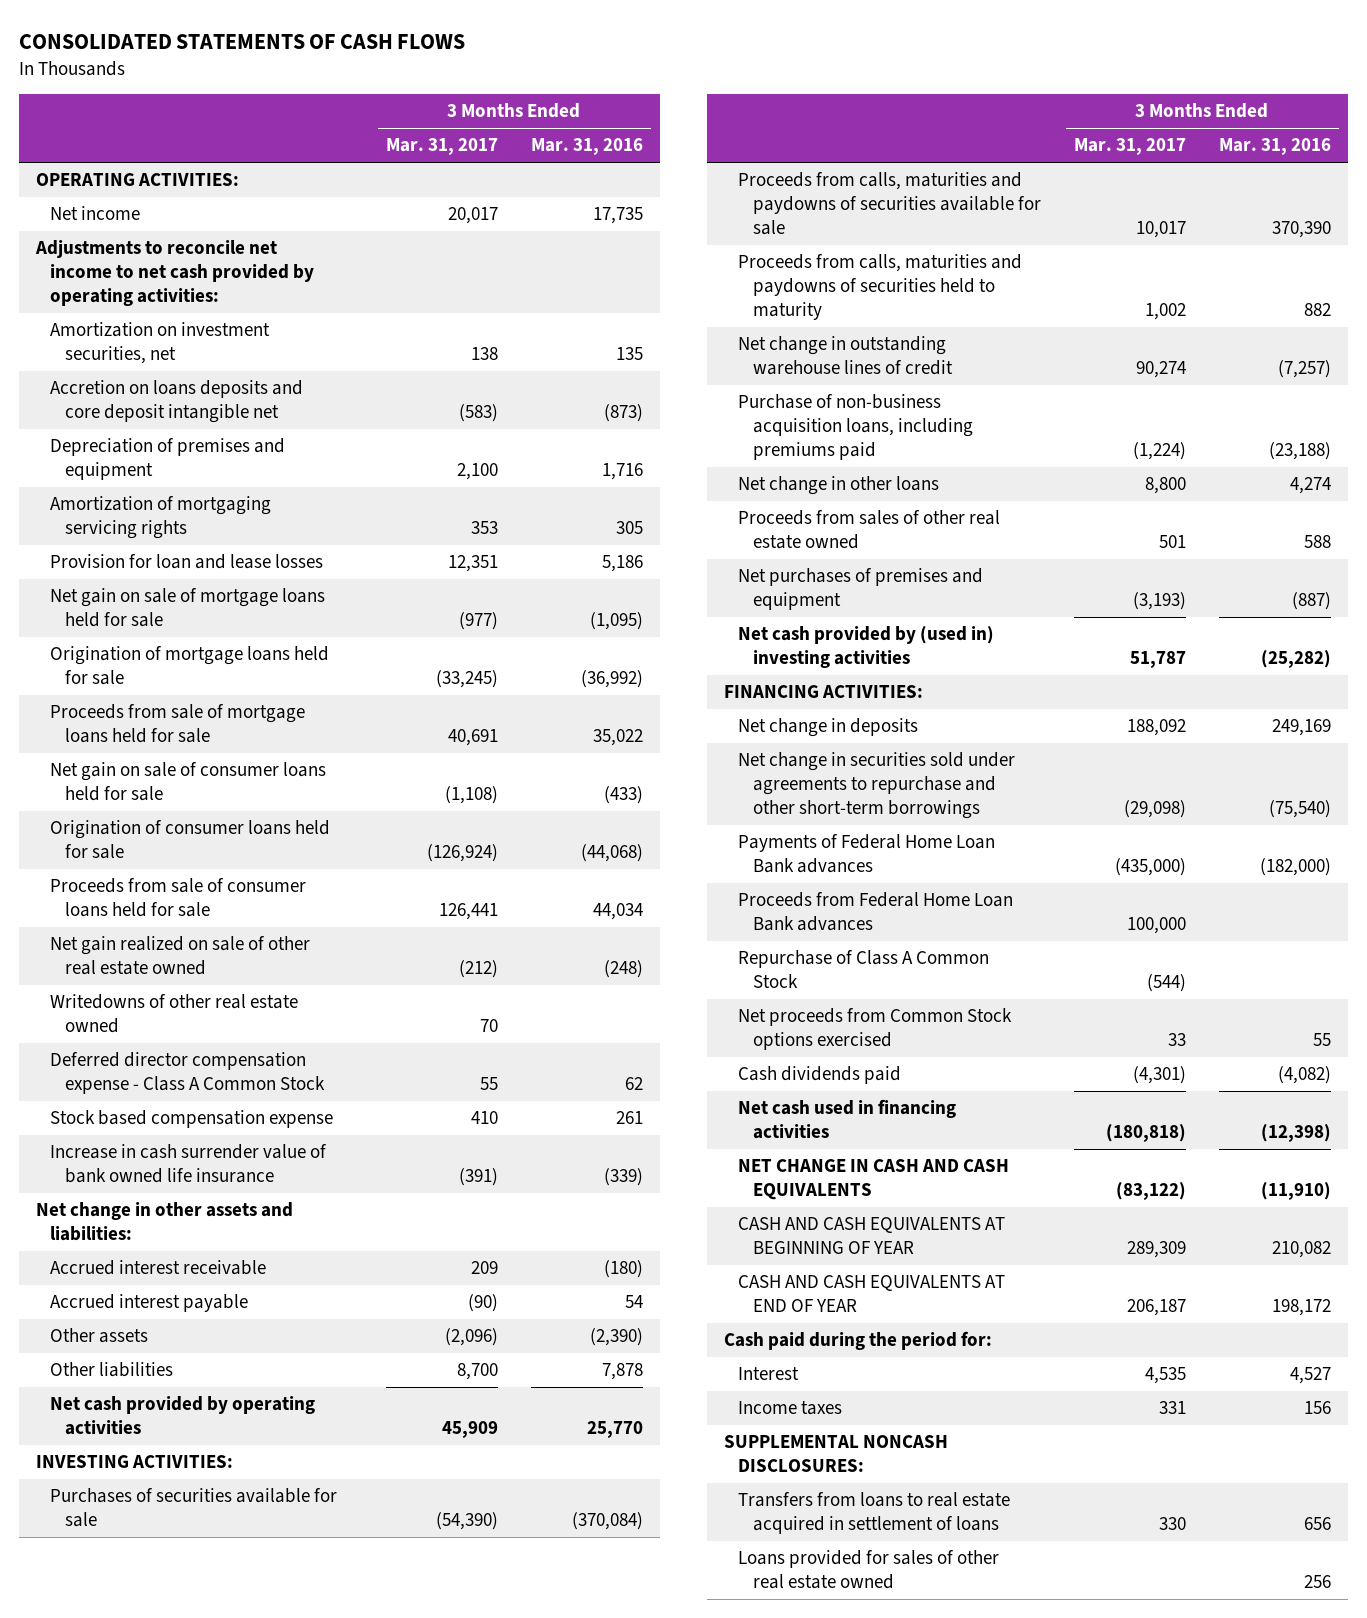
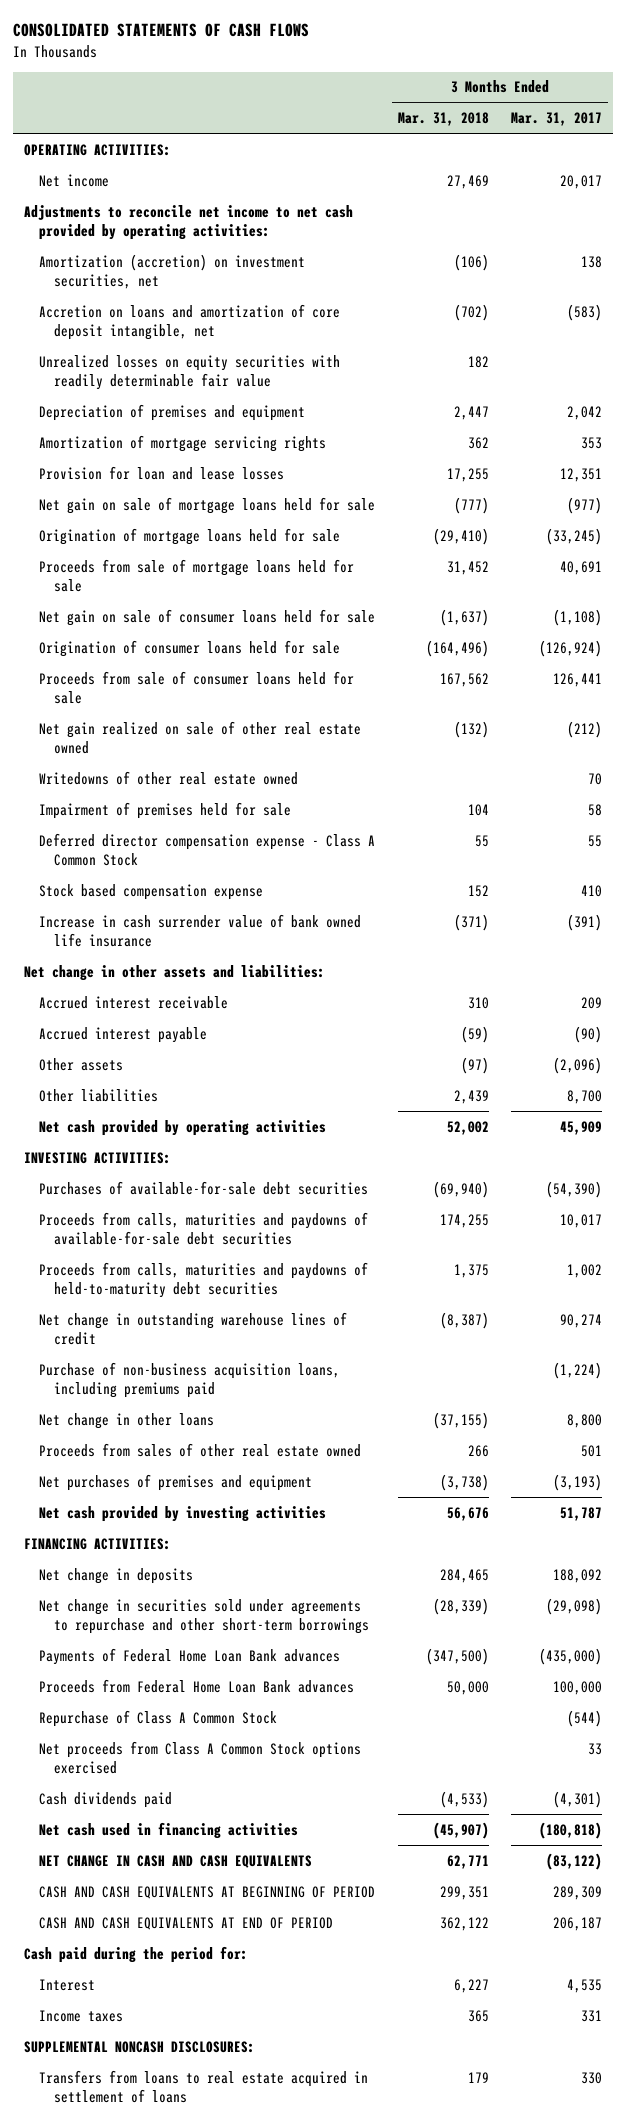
[530,138,643,156] Mar. 31, 2016 -> none
none -> [397,112,489,127] Mar. 31, 2018
[50,322,271,365] Amortization on investment securities, net -> [39,253,306,289] Amortization (accretion) on investment securities, net
[50,380,304,424] Accretion on loans deposits and core deposit intangible net -> [39,303,341,340] Accretion on loans and amortization of core deposit intangible, net
none -> [39,354,341,390] Unrealized losses on equity securities with readily determinable fair value
[456,463,498,481] 2,100 -> [567,405,603,420] 2,042
[50,496,272,540] Amortization of mortgaging servicing rights -> [39,434,327,452] Amortization of mortgage servicing rights
none -> [39,801,292,819] Impairment of premises held for sale
[50,1488,338,1528] Purchases of securities available for sale -> [39,1180,369,1195] Purchases of available-for-sale debt securities
[738,172,1041,236] Proceeds from calls, maturities and paydowns of securities available for sale -> [39,1211,369,1245] Proceeds from calls, maturities and paydowns of available-for-sale debt securities
[738,254,1023,321] Proceeds from calls, maturities and paydowns of securities held to maturity -> [39,1261,369,1298] Proceeds from calls, maturities and paydowns of held-to-maturity debt securities
[738,626,995,669] Net cash provided by (used in) investing activities -> [39,1505,327,1522] Net cash provided by investing activities
[738,1008,1013,1051] Net proceeds from Common Stock options exercised -> [39,1740,362,1774] Net proceeds from Class A Common Stock options exercised
[738,1217,1006,1255] CASH AND CASH EQUIVALENTS AT BEGINNING OF YEAR -> [39,1885,376,1899] CASH AND CASH EQUIVALENTS AT BEGINNING OF PERIOD
[738,1275,1006,1313] CASH AND CASH EQUIVALENTS AT END OF YEAR -> [39,1916,334,1930] CASH AND CASH EQUIVALENTS AT END OF PERIOD
[738,1550,1000,1590] Loans provided for sales of other real estate owned -> none

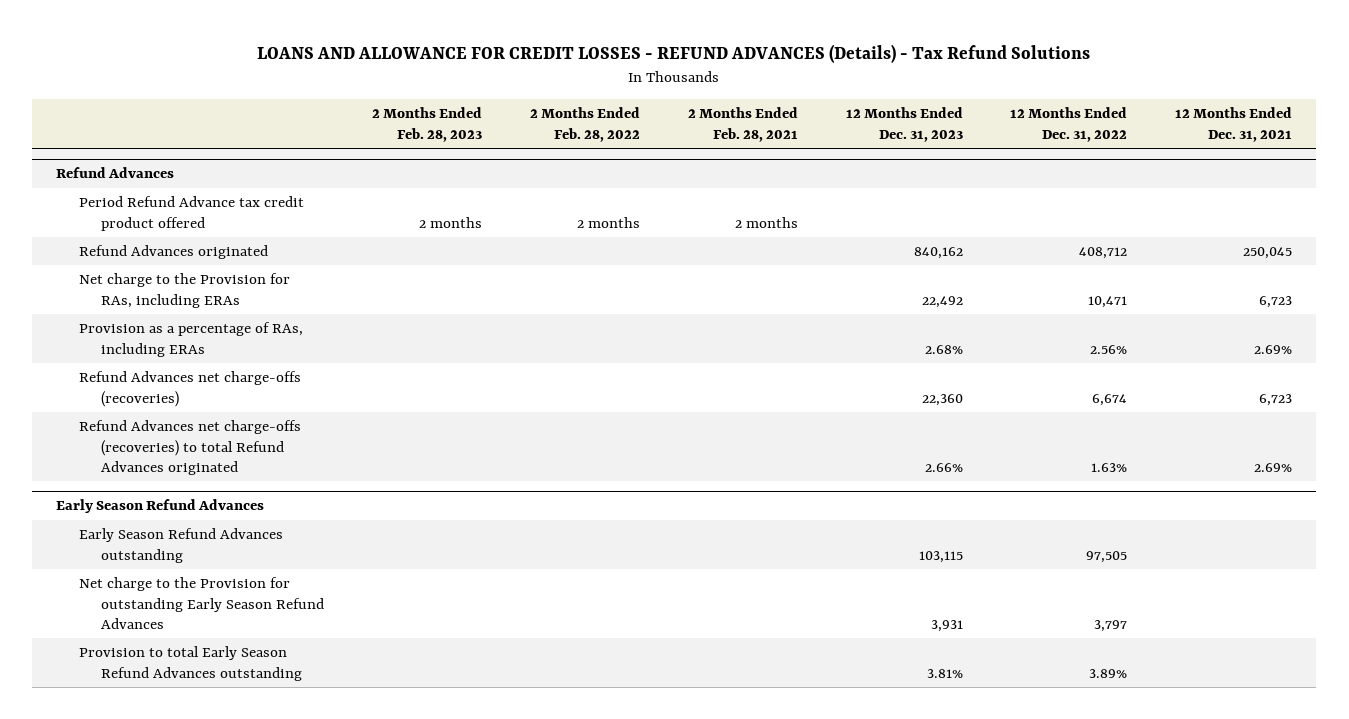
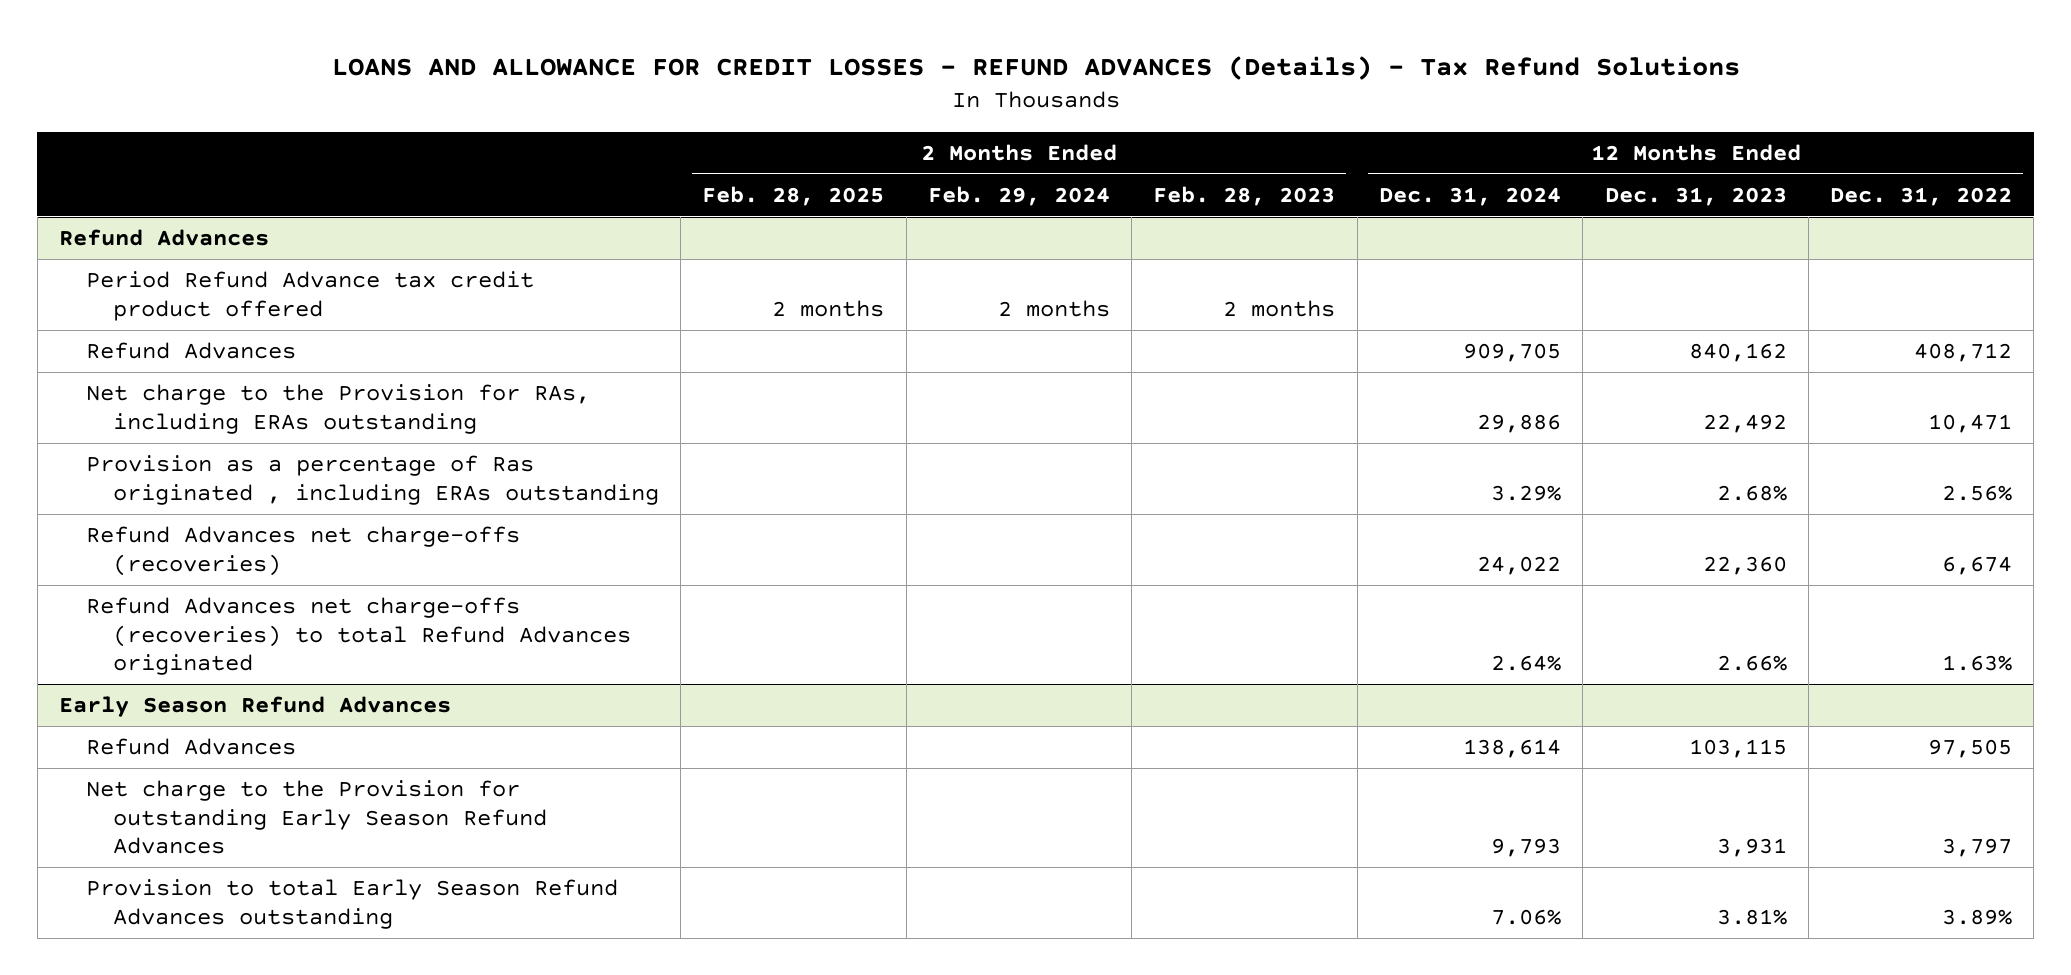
[530,107,641,142] 2 Months Ended Feb. 28, 2022 -> none
[687,107,798,142] 2 Months Ended Feb. 28, 2021 -> none
[1175,107,1293,142] 12 Months Ended Dec. 31, 2021 -> none
none -> [702,185,885,206] Feb. 28, 2025
none -> [927,185,1110,206] Feb. 29, 2024
none -> [1379,186,1562,206] Dec. 31, 2024
[78,245,268,260] Refund Advances originated -> [86,342,297,360] Refund Advances
[78,273,290,308] Net charge to the Provision for RAs, including ERAs -> [86,384,591,434] Net charge to the Provision for RAs, including ERAs outstanding
[78,322,303,357] Provision as a percentage of RAs, including ERAs -> [86,455,659,505] Provision as a percentage of Ras originated , including ERAs outstanding
[78,528,283,563] Early Season Refund Advances outstanding -> [86,738,297,756] Refund Advances

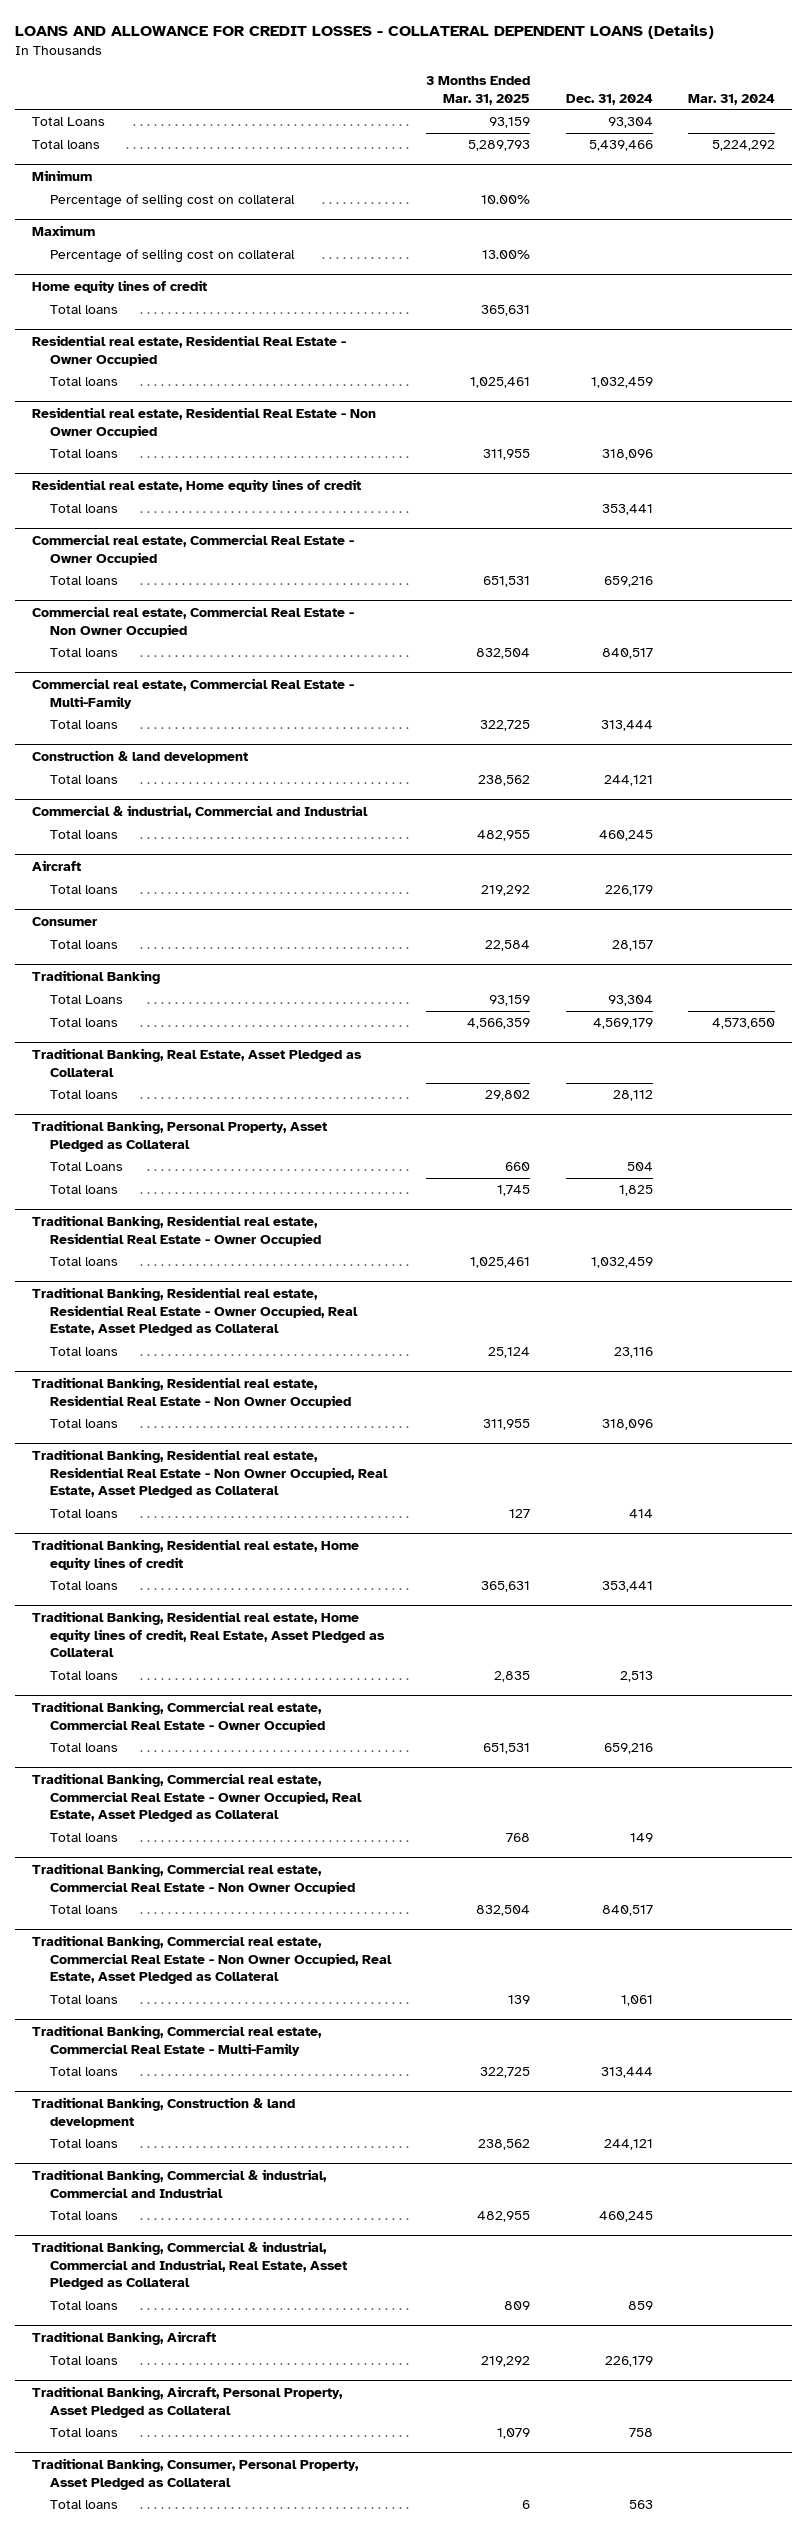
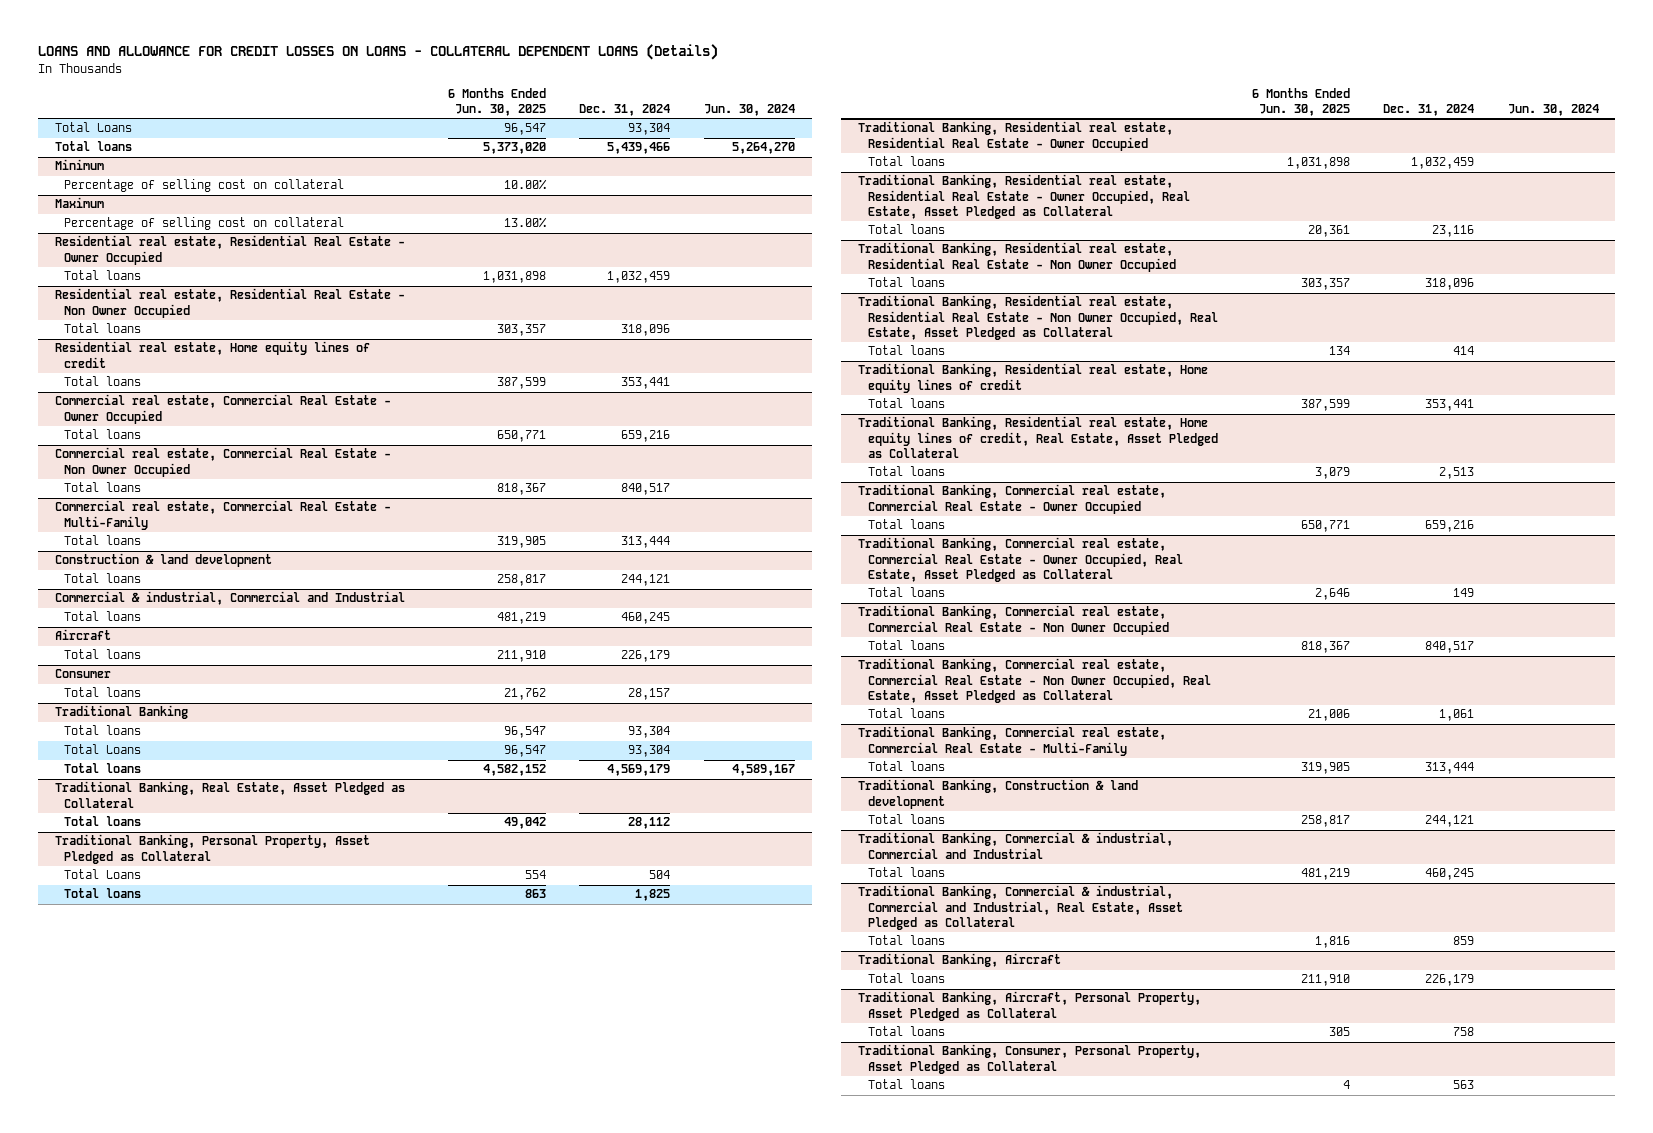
[14,24,714,40] LOANS AND ALLOWANCE FOR CREDIT LOSSES - COLLATERAL DEPENDENT LOANS (Details) -> [37,44,718,61] LOANS AND ALLOWANCE FOR CREDIT LOSSES ON LOANS - COLLATERAL DEPENDENT LOANS (Details)
[426,76,531,105] 3 Months Ended Mar. 31, 2025 -> none
[687,93,775,105] Mar. 31, 2024 -> none
none -> [447,87,546,117] 6 Months Ended Jun. 30, 2025
none -> [703,104,795,117] Jun. 30, 2024
[32,279,208,293] Home equity lines of credit -> none
[49,305,118,315] Total loans -> none
none -> [64,725,142,736] Total loans

